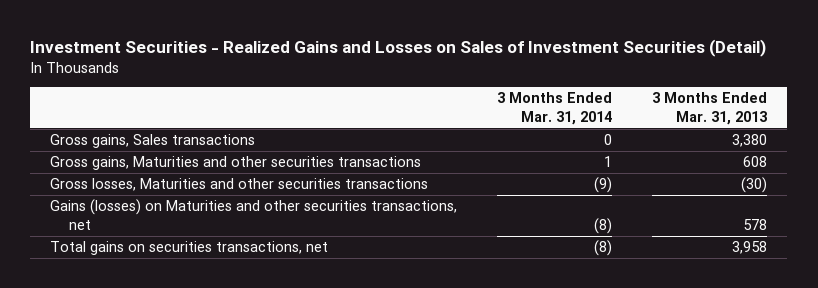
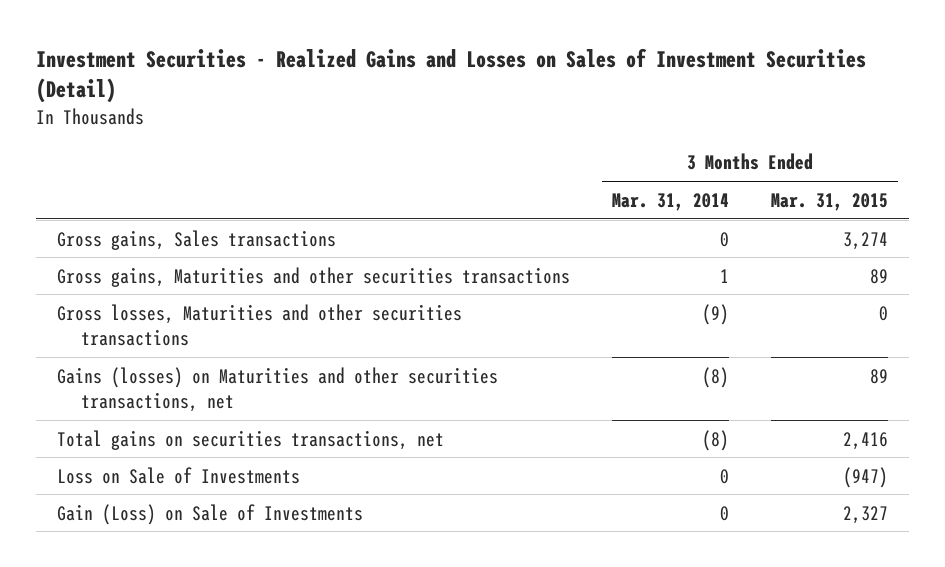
[652,92,768,125] 3 Months Ended Mar. 31, 2013 -> none
none -> [770,192,888,211] Mar. 31, 2015
none -> [57,466,301,484] Loss on Sale of Investments
none -> [57,503,364,525] Gain (Loss) on Sale of Investments

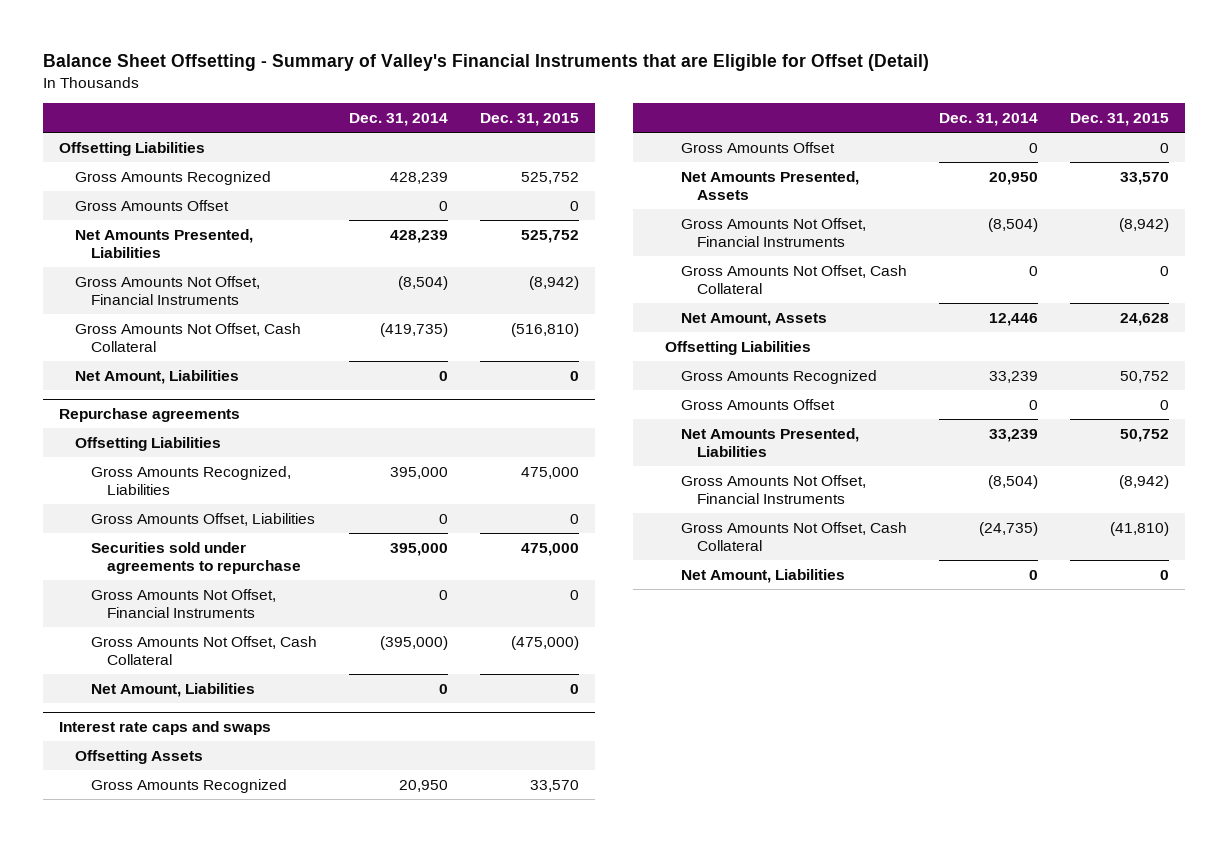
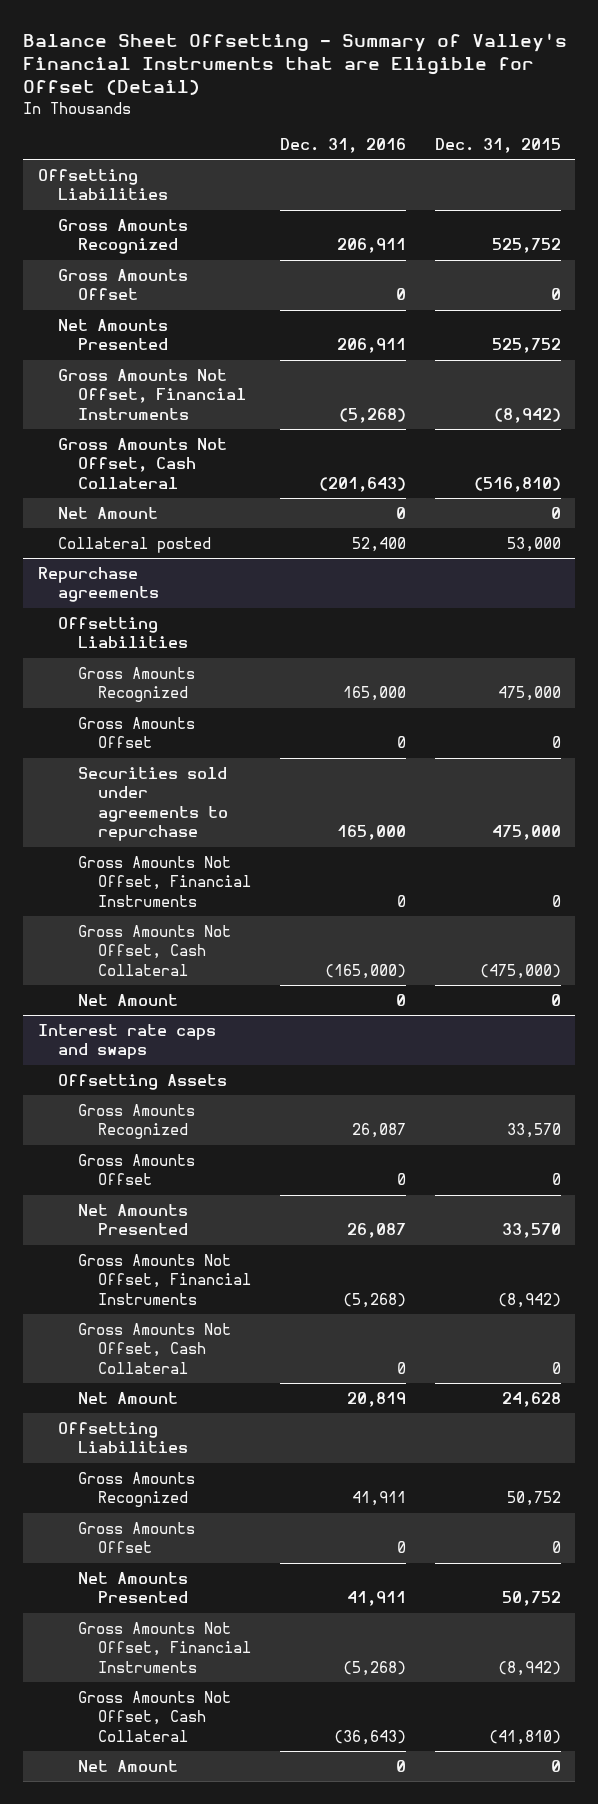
[348,113,448,127] Dec. 31, 2014 -> none
none -> [279,137,406,153] Dec. 31, 2016
[75,228,254,259] Net Amounts Presented, Liabilities -> [57,318,168,351] Net Amounts Presented
[75,369,240,384] Net Amount, Liabilities -> [57,506,158,519] Net Amount
none -> [57,536,211,553] Collateral posted
[91,465,292,496] Gross Amounts Recognized, Liabilities -> [77,666,195,703] Gross Amounts Recognized
[91,512,316,526] Gross Amounts Offset, Liabilities -> [77,716,195,749] Gross Amounts Offset
[91,682,256,697] Net Amount, Liabilities -> [77,993,178,1006] Net Amount
[681,170,860,201] Net Amounts Presented, Assets -> [77,1203,188,1236] Net Amounts Presented
[681,312,828,326] Net Amount, Assets -> [77,1391,178,1404] Net Amount
[681,427,860,458] Net Amounts Presented, Liabilities -> [77,1571,188,1604] Net Amounts Presented
[681,568,846,583] Net Amount, Liabilities -> [77,1759,178,1772] Net Amount

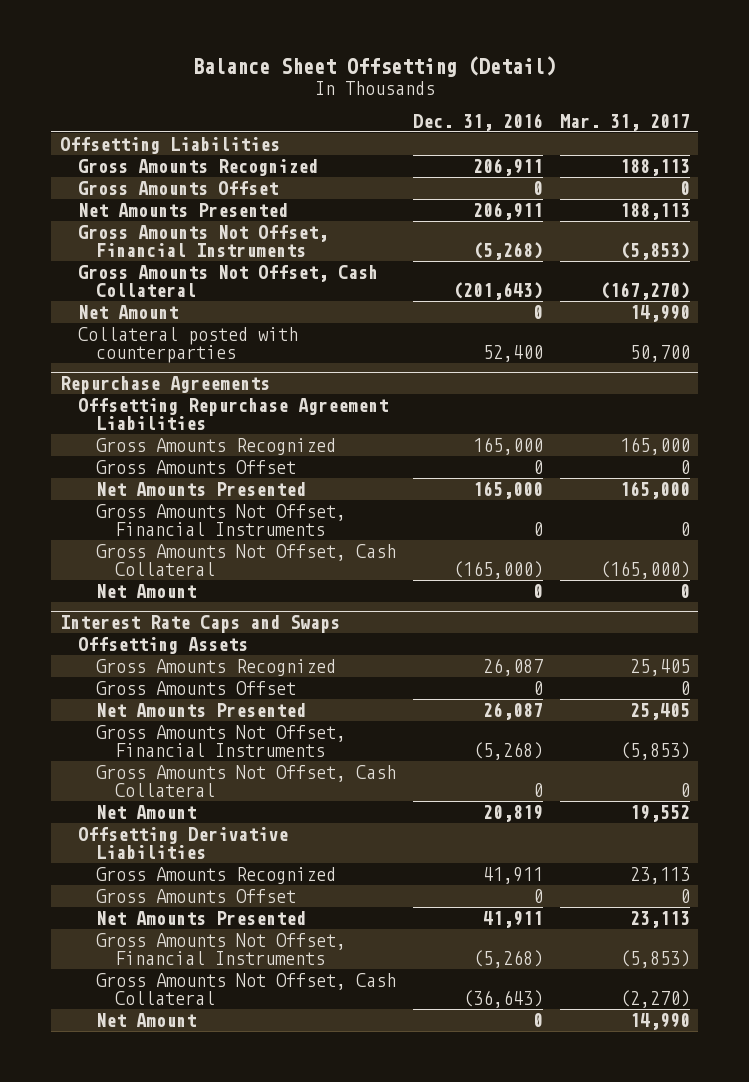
[23,32,568,96] Balance Sheet Offsetting - Summary of Valley's Financial Instruments that are Eligible for Offset (Detail) -> [192,56,556,78] Balance Sheet Offsetting (Detail)
[434,137,561,153] Dec. 31, 2015 -> none
none -> [559,113,690,131] Mar. 31, 2017
[57,536,211,553] Collateral posted -> [77,326,298,363] Collateral posted with counterparties
[37,566,159,603] Repurchase agreements -> [59,375,270,394] Repurchase Agreements
[57,616,188,649] Offsetting Liabilities -> [77,397,388,430] Offsetting Repurchase Agreement Liabilities
[77,766,228,842] Securities sold under agreements to repurchase -> [96,481,307,496] Net Amounts Presented
[37,1023,216,1060] Interest rate caps and swaps -> [59,614,340,633] Interest Rate Caps and Swaps
[57,1421,188,1454] Offsetting Liabilities -> [77,826,288,859] Offsetting Derivative Liabilities

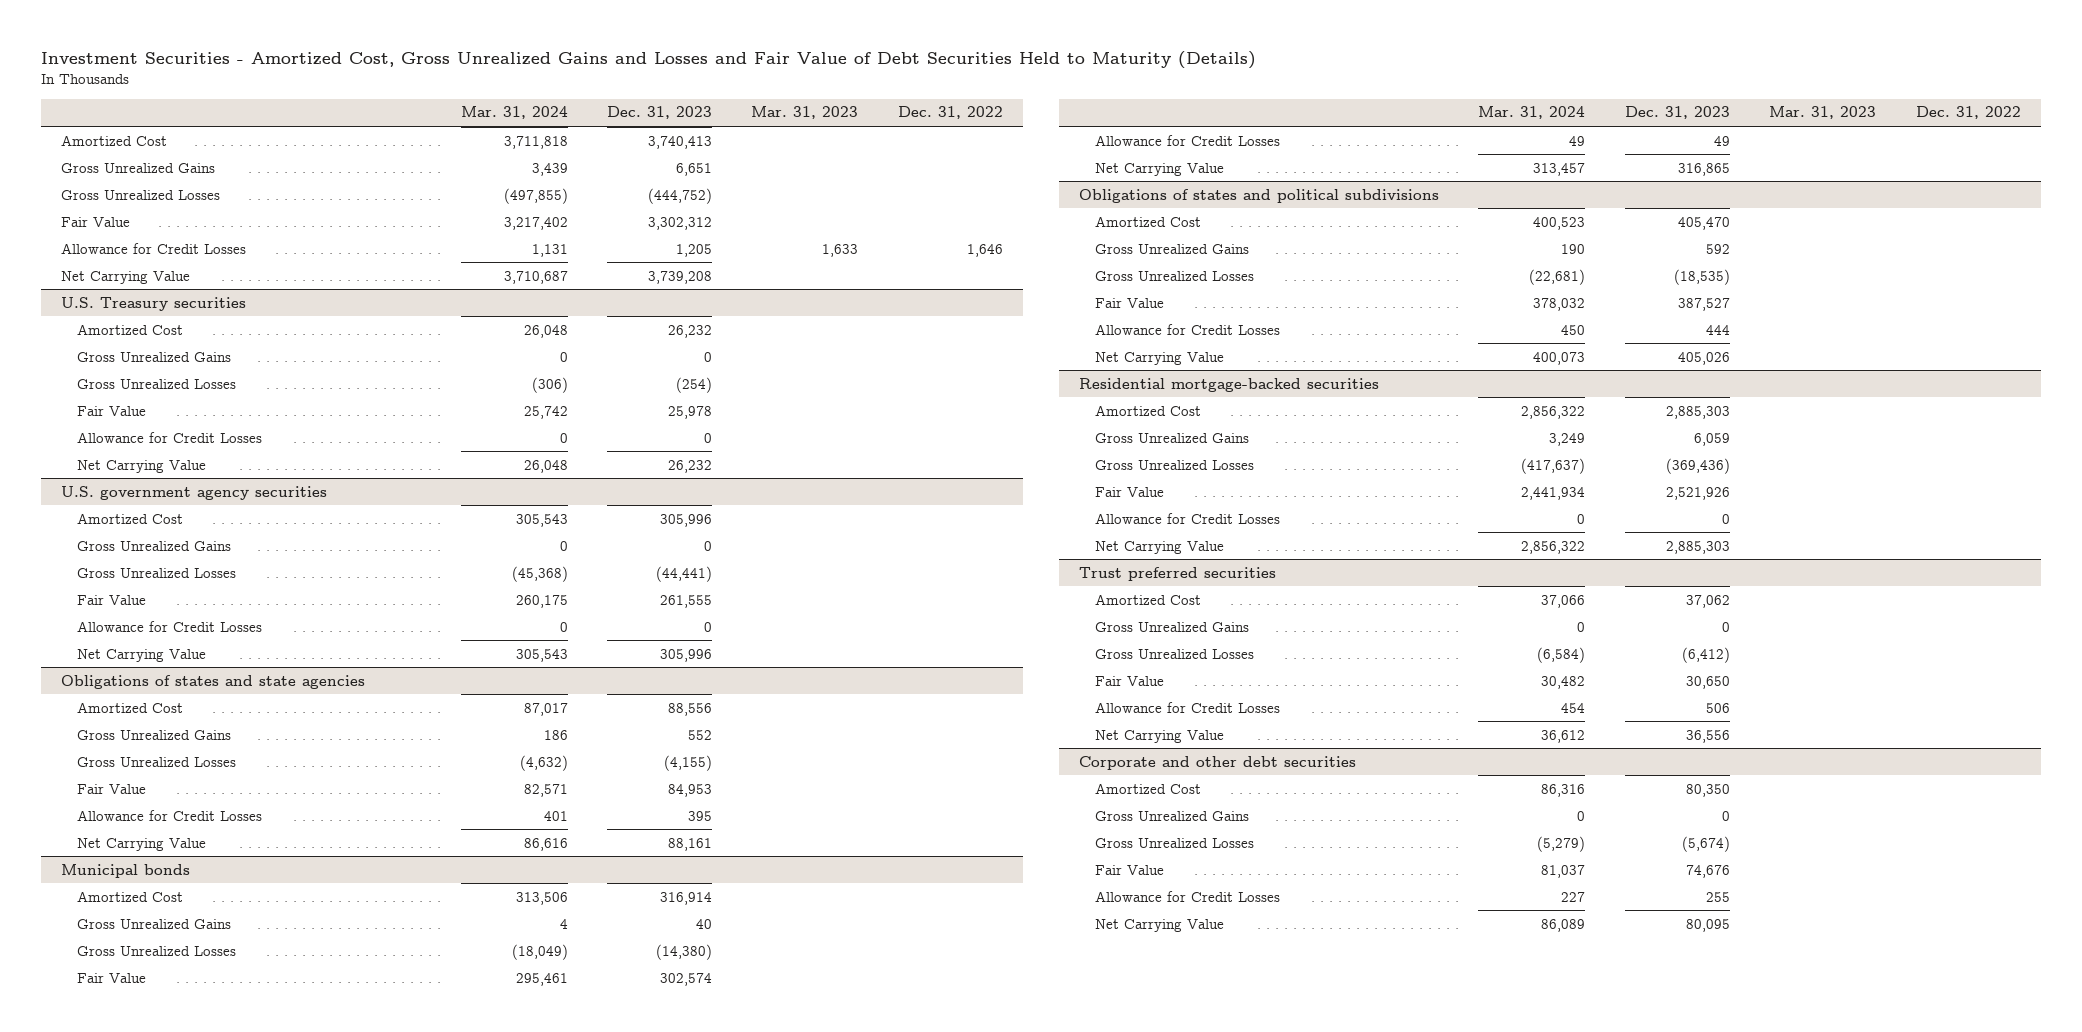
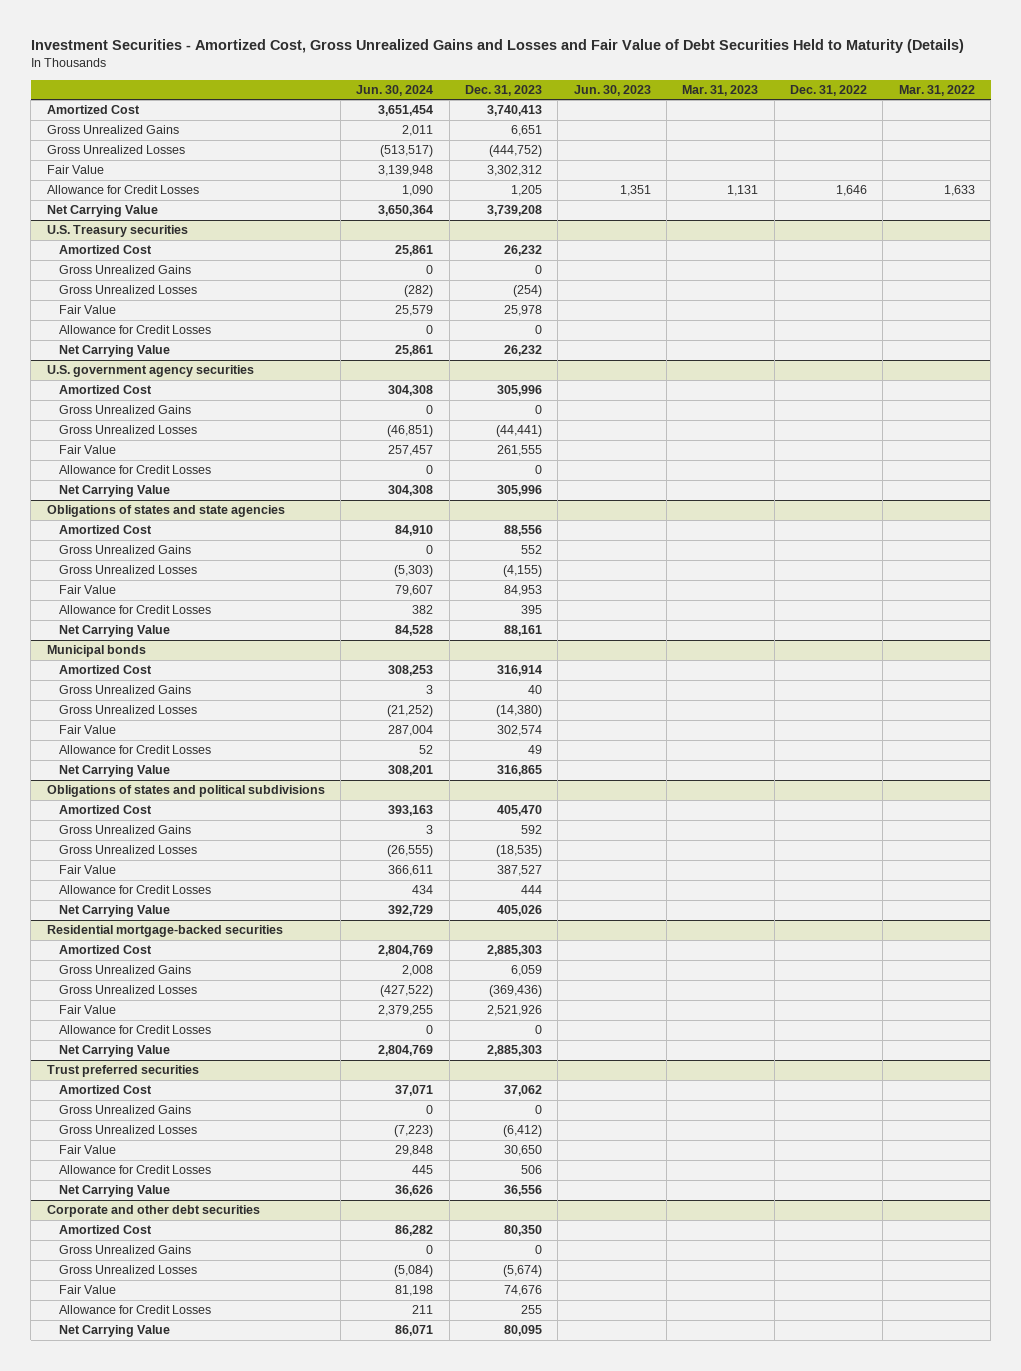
[460,106,568,120] Mar. 31, 2024 -> none
none -> [356,84,434,96] Jun. 30, 2024
none -> [573,84,651,96] Jun. 30, 2023
none -> [898,84,975,96] Mar. 31, 2022
[822,243,859,257] 1,633 -> [727,185,759,197] 1,131

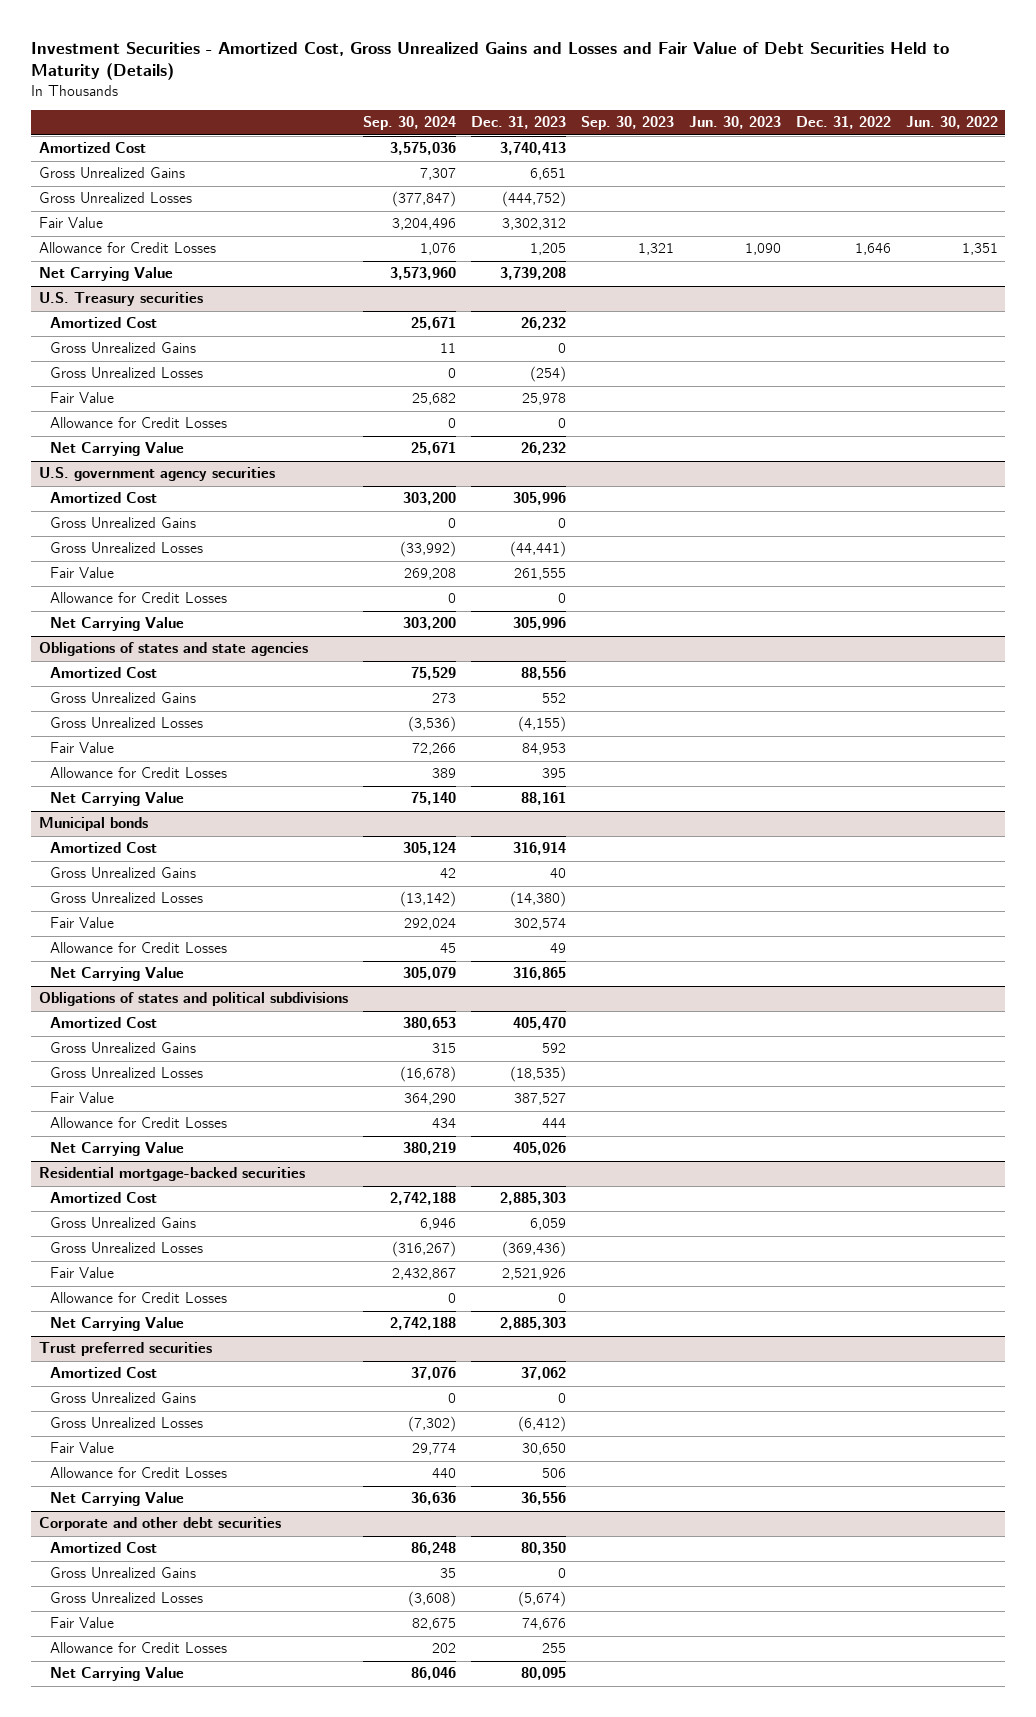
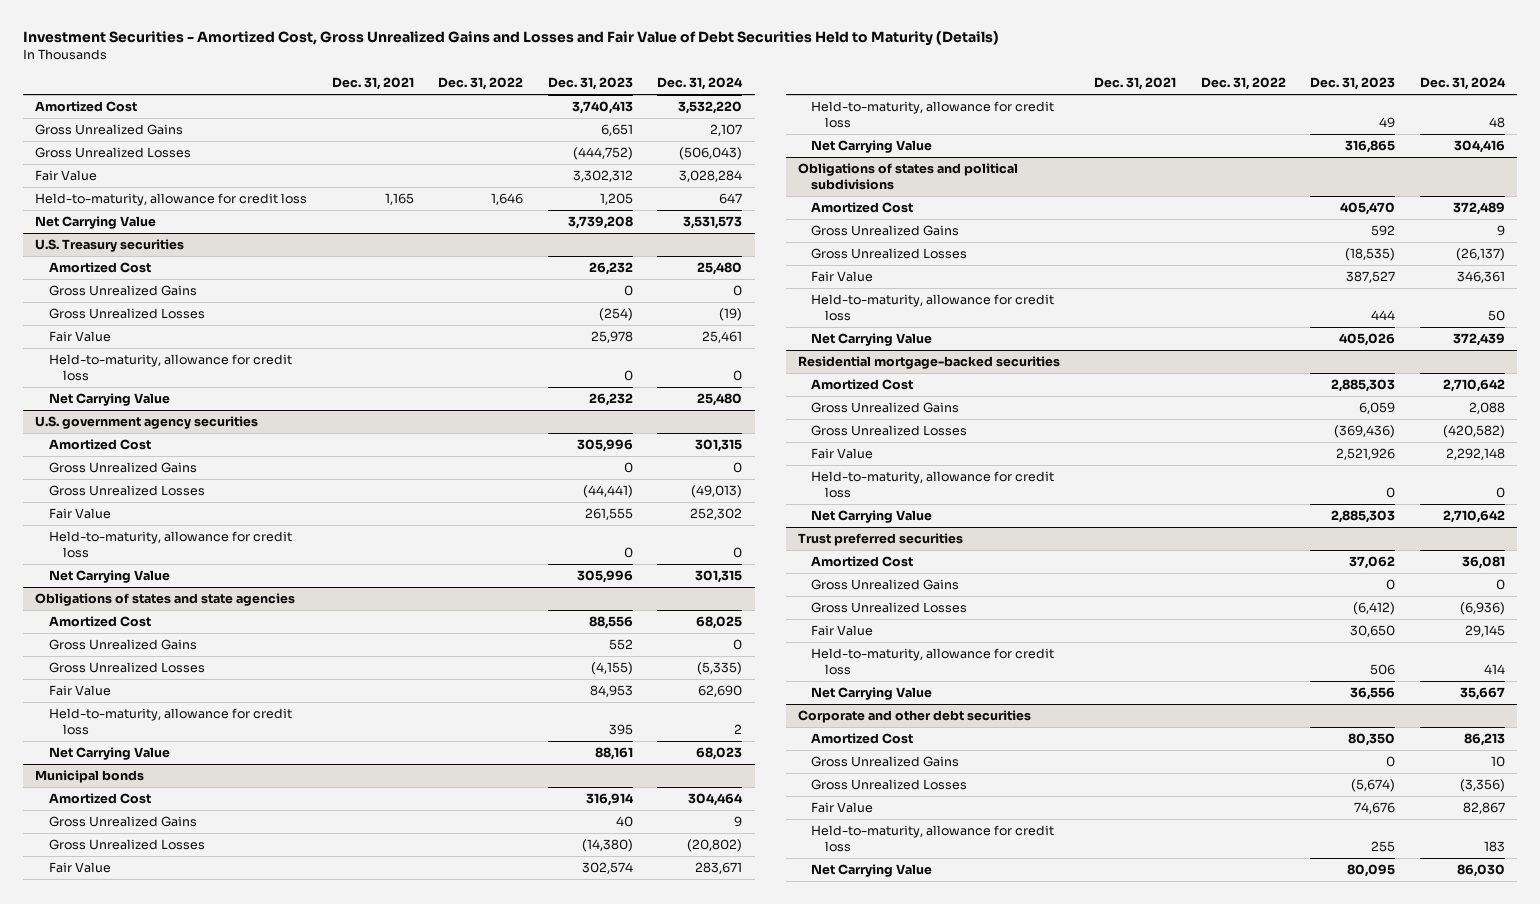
[362,116,456,131] Sep. 30, 2024 -> none
[580,116,674,131] Sep. 30, 2023 -> none
[688,116,781,130] Jun. 30, 2023 -> none
[905,116,998,130] Jun. 30, 2022 -> none
none -> [331,77,414,91] Dec. 31, 2021
none -> [657,77,744,91] Dec. 31, 2024
[38,242,216,254] Allowance for Credit Losses -> [35,192,308,206] Held-to-maturity, allowance for credit loss
[50,417,228,429] Allowance for Credit Losses -> [49,353,293,381] Held-to-maturity, allowance for credit loss
[50,592,228,604] Allowance for Credit Losses -> [49,530,293,558] Held-to-maturity, allowance for credit loss
[50,767,228,779] Allowance for Credit Losses -> [49,707,293,735] Held-to-maturity, allowance for credit loss
[50,942,228,954] Allowance for Credit Losses -> [811,100,1055,128] Held-to-maturity, allowance for credit loss
[50,1117,228,1129] Allowance for Credit Losses -> [811,293,1055,321] Held-to-maturity, allowance for credit loss
[50,1292,228,1304] Allowance for Credit Losses -> [811,470,1055,498] Held-to-maturity, allowance for credit loss
[50,1467,228,1479] Allowance for Credit Losses -> [811,647,1055,675] Held-to-maturity, allowance for credit loss
[50,1642,228,1654] Allowance for Credit Losses -> [811,824,1055,852] Held-to-maturity, allowance for credit loss

